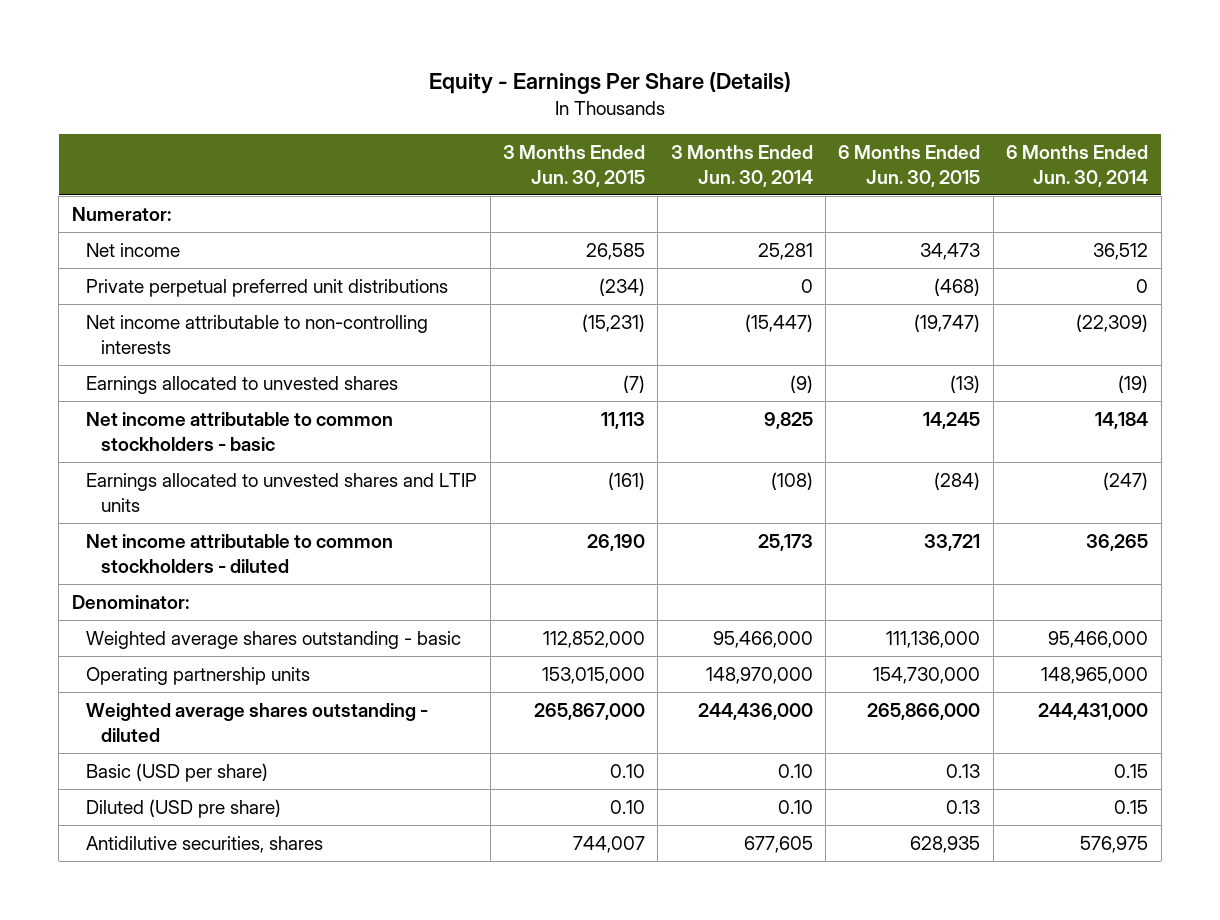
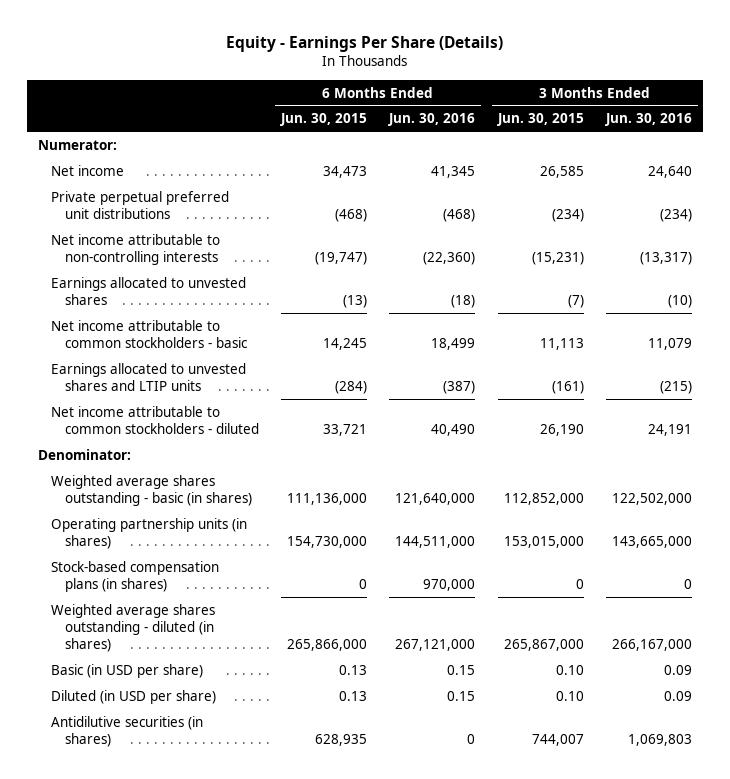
[670,144,813,187] 3 Months Ended Jun. 30, 2014 -> none
[1006,144,1149,187] 6 Months Ended Jun. 30, 2014 -> none
none -> [388,113,476,127] Jun. 30, 2016
none -> [605,113,693,127] Jun. 30, 2016
[86,631,462,650] Weighted average shares outstanding - basic -> [51,474,252,506] Weighted average shares outstanding - basic (in shares)
[86,667,311,686] Operating partnership units -> [51,517,248,549] Operating partnership units (in shares)
none -> [51,560,220,592] Stock-based compensation plans (in shares)
[86,703,429,742] Weighted average shares outstanding - diluted -> [51,603,216,653] Weighted average shares outstanding - diluted (in shares)
[86,763,269,783] Basic (USD per share) -> [51,663,204,678] Basic (in USD per share)
[86,799,282,819] Diluted (USD pre share) -> [51,689,217,704] Diluted (in USD per share)
[86,836,324,854] Antidilutive securities, shares -> [51,715,204,747] Antidilutive securities (in shares)

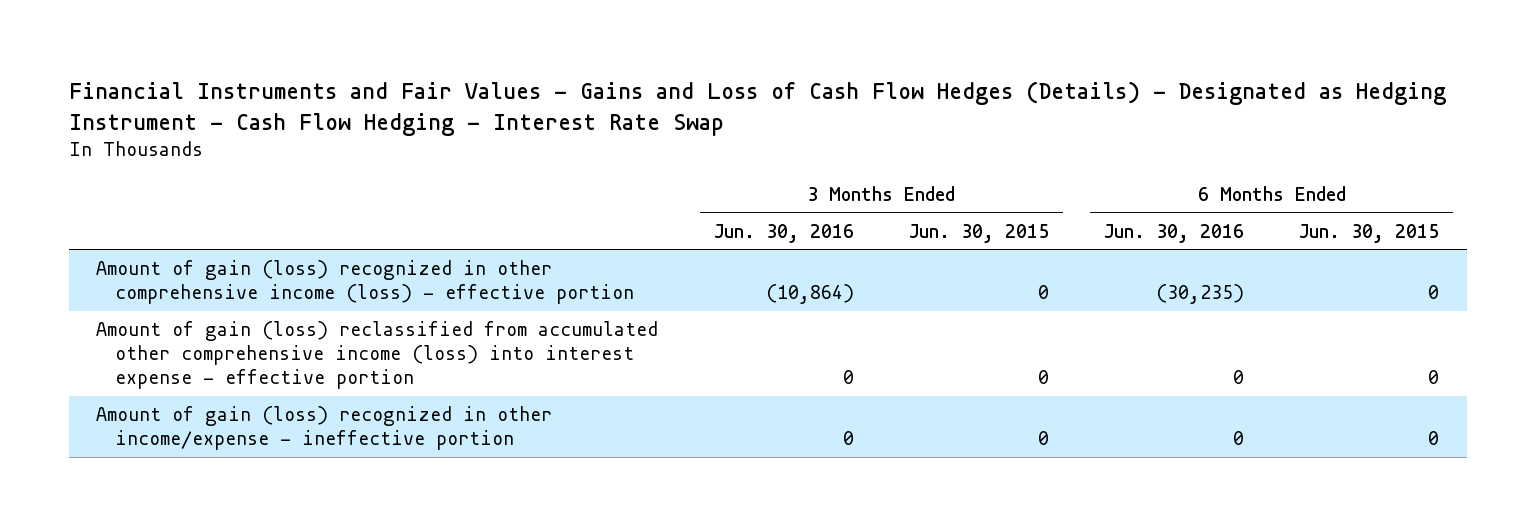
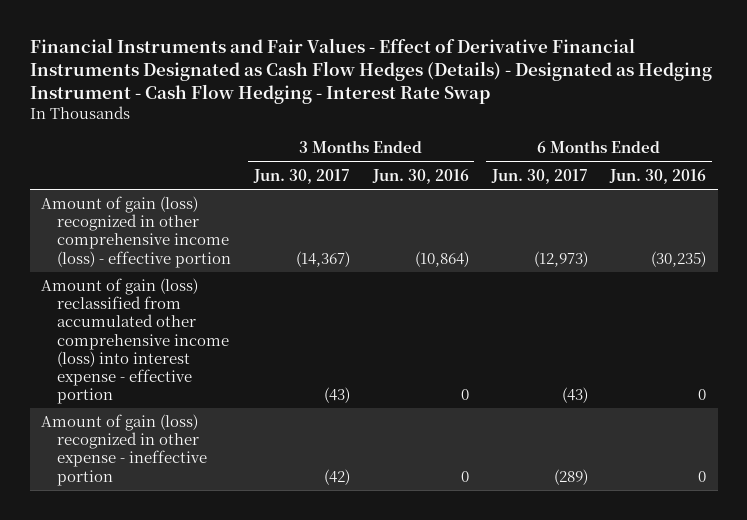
[68,81,1446,136] Financial Instruments and Fair Values - Gains and Loss of Cash Flow Hedges (Details) - Designated as Hedging Instrument - Cash Flow Hedging - Interest Rate Swap -> [29,37,712,105] Financial Instruments and Fair Values - Effect of Derivative Financial Instruments Designated as Cash Flow Hedges (Details) - Designated as Hedging Instrument - Cash Flow Hedging - Interest Rate Swap
[908,223,1049,243] Jun. 30, 2015 -> none
[1299,223,1440,243] Jun. 30, 2015 -> none
none -> [252,169,350,185] Jun. 30, 2017
none -> [490,169,588,185] Jun. 30, 2017
[96,406,553,451] Amount of gain (loss) recognized in other income/expense - ineffective portion -> [40,414,208,486] Amount of gain (loss) recognized in other expense - ineffective portion

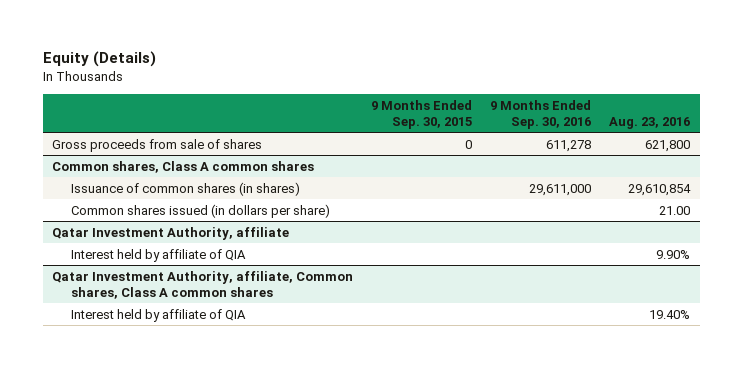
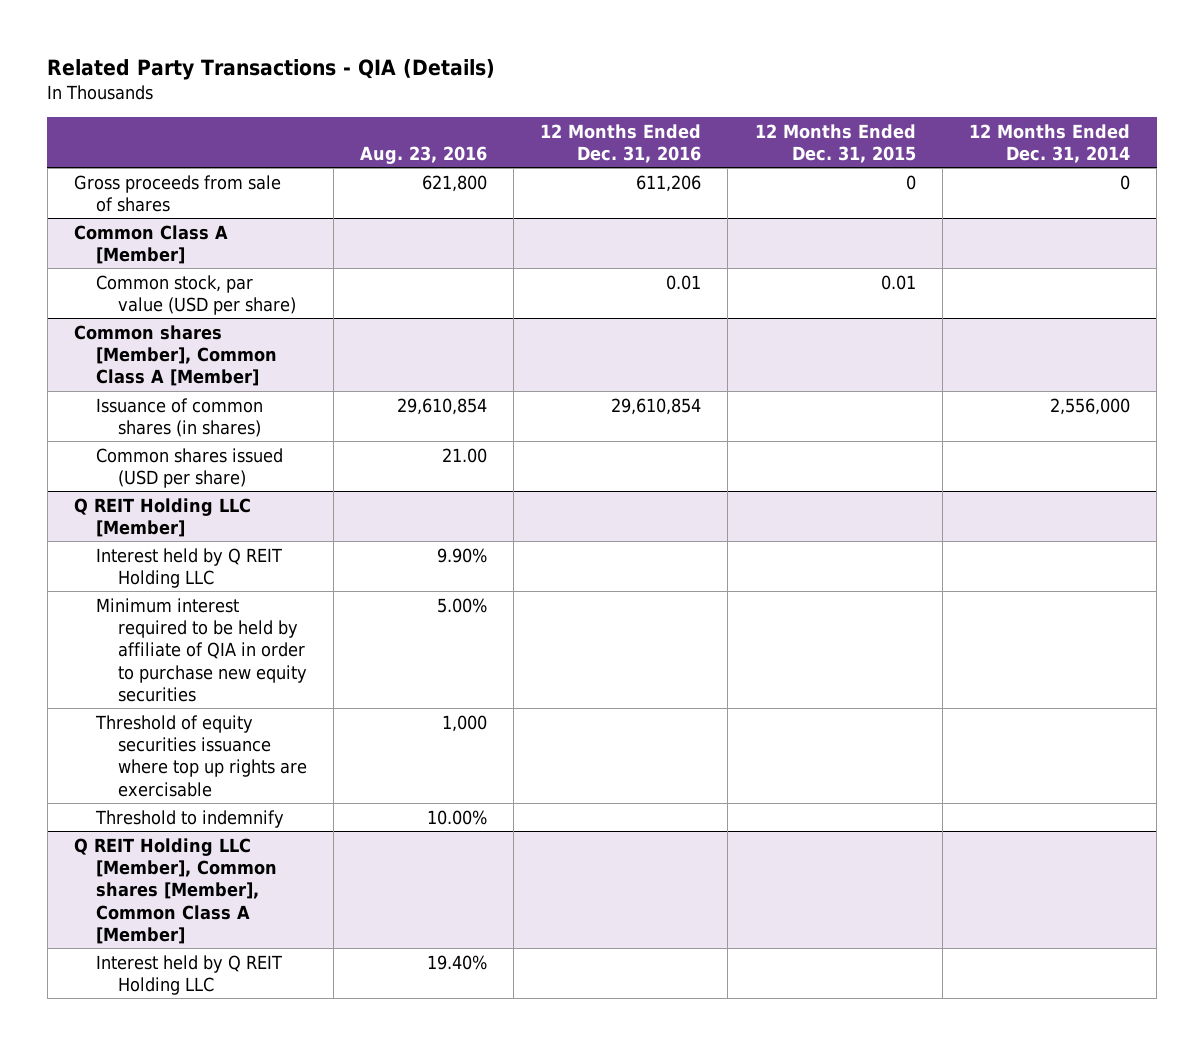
[42,51,156,68] Equity (Details) -> [47,59,496,81] Related Party Transactions - QIA (Details)
[371,99,473,129] 9 Months Ended Sep. 30, 2015 -> none
[490,99,592,129] 9 Months Ended Sep. 30, 2016 -> none
none -> [540,123,702,163] 12 Months Ended Dec. 31, 2016
none -> [754,123,916,163] 12 Months Ended Dec. 31, 2015
none -> [968,123,1130,163] 12 Months Ended Dec. 31, 2014
none -> [74,224,229,264] Common Class A [Member]
none -> [95,274,296,315] Common stock, par value (USD per share)
[51,160,314,173] Common shares, Class A common shares -> [74,324,277,387] Common shares [Member], Common Class A [Member]
[51,270,353,299] Qatar Investment Authority, affiliate, Common shares, Class A common shares -> none
[70,203,330,218] Common shares issued (in dollars per share) -> [95,447,283,488] Common shares issued (USD per share)
[51,226,289,240] Qatar Investment Authority, affiliate -> [74,497,252,537] Q REIT Holding LLC [Member]
[70,248,246,262] Interest held by affiliate of QIA -> [95,547,282,588] Interest held by Q REIT Holding LLC
none -> [95,597,307,702] Minimum interest required to be held by affiliate of QIA in order to purchase new equity securities
none -> [94,714,307,797] Threshold of equity securities issuance where top up rights are exercisable
none -> [94,809,284,828] Threshold to indemnify
none -> [74,837,277,944] Q REIT Holding LLC [Member], Common shares [Member], Common Class A [Member]
[70,308,246,322] Interest held by affiliate of QIA -> [95,954,282,995] Interest held by Q REIT Holding LLC

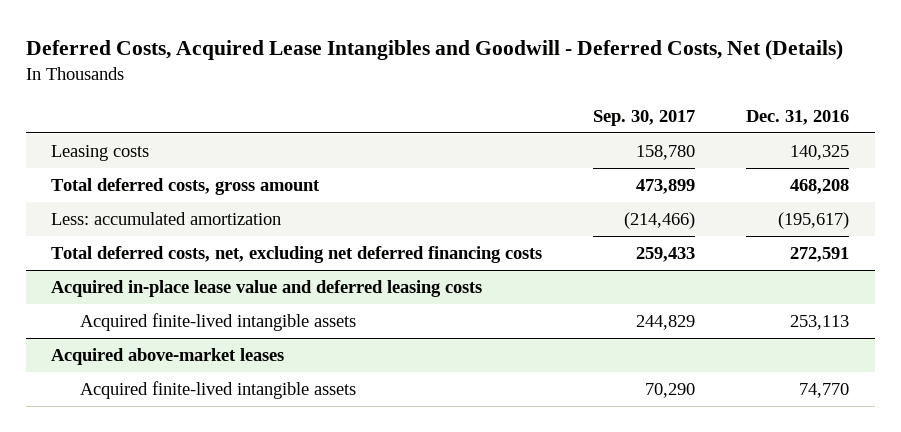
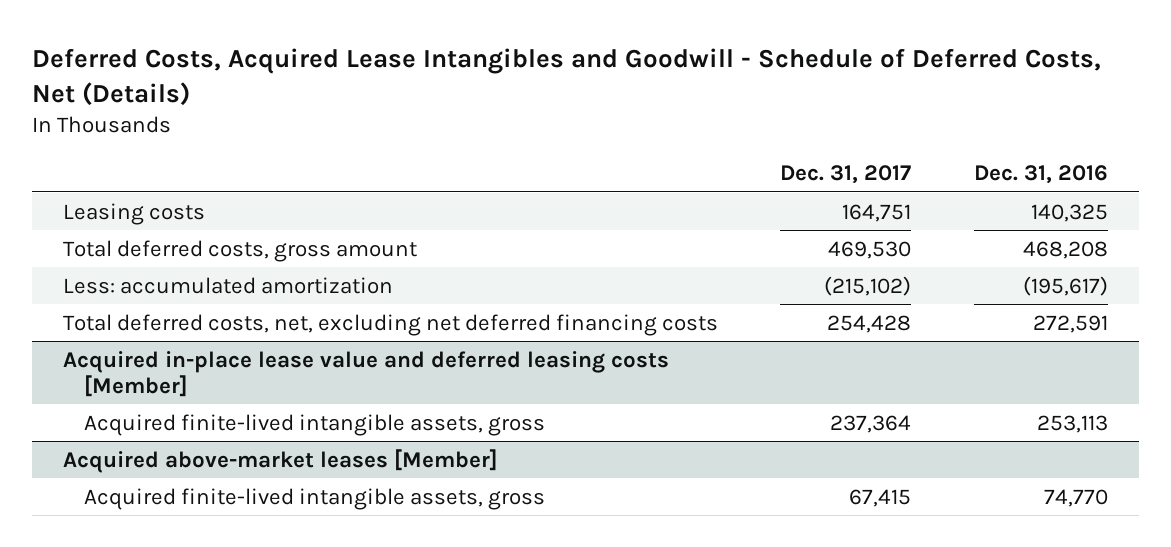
[25,39,843,60] Deferred Costs, Acquired Lease Intangibles and Goodwill - Deferred Costs, Net (Details) -> [31,47,1101,106] Deferred Costs, Acquired Lease Intangibles and Goodwill - Schedule of Deferred Costs, Net (Details)
[593,109,696,126] Sep. 30, 2017 -> none
none -> [780,165,912,185] Dec. 31, 2017
[51,280,483,298] Acquired in-place lease value and deferred leasing costs -> [62,350,669,397] Acquired in-place lease value and deferred leasing costs [Member]
[79,313,356,332] Acquired finite-lived intangible assets -> [84,413,546,436] Acquired finite-lived intangible assets, gross
[51,348,285,366] Acquired above-market leases -> [62,448,498,473] Acquired above-market leases [Member]
[79,381,356,400] Acquired finite-lived intangible assets -> [84,487,546,510] Acquired finite-lived intangible assets, gross

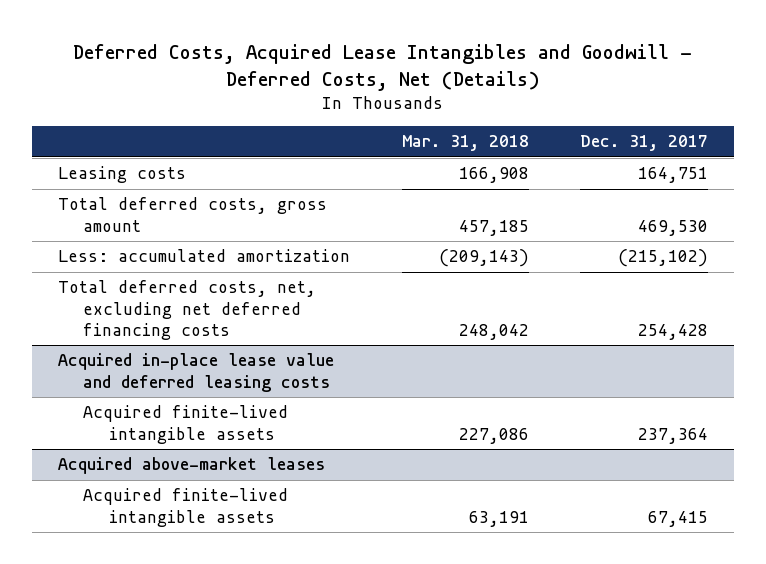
[31,47,1101,106] Deferred Costs, Acquired Lease Intangibles and Goodwill - Schedule of Deferred Costs, Net (Details) -> [73,43,693,91] Deferred Costs, Acquired Lease Intangibles and Goodwill - Deferred Costs, Net (Details)
[973,165,1108,185] Dec. 31, 2016 -> none
none -> [401,135,529,152] Mar. 31, 2018
[62,350,669,397] Acquired in-place lease value and deferred leasing costs [Member] -> [57,353,334,392] Acquired in-place lease value and deferred leasing costs
[84,413,546,436] Acquired finite-lived intangible assets, gross -> [83,405,289,444] Acquired finite-lived intangible assets
[62,448,498,473] Acquired above-market leases [Member] -> [57,457,325,475] Acquired above-market leases
[84,487,546,510] Acquired finite-lived intangible assets, gross -> [83,488,289,527] Acquired finite-lived intangible assets

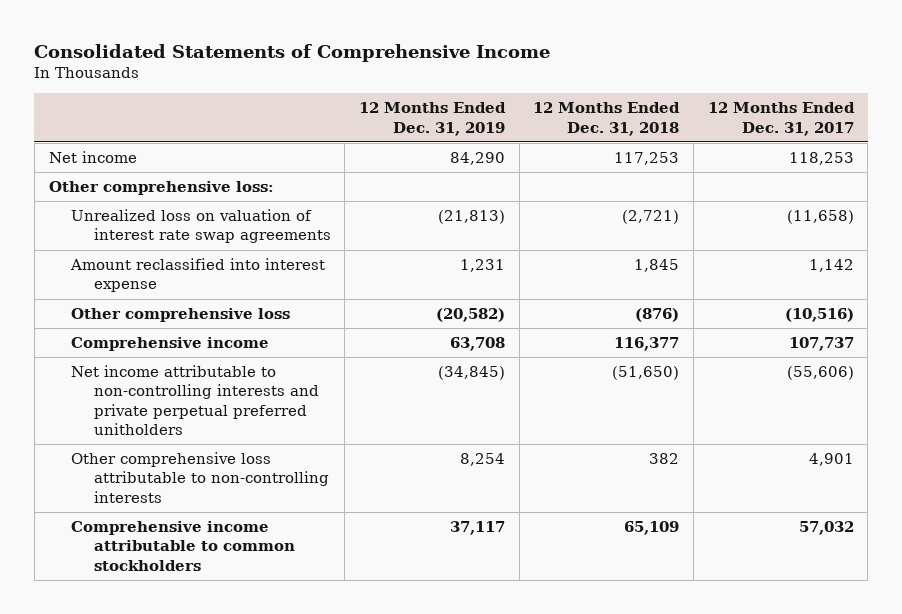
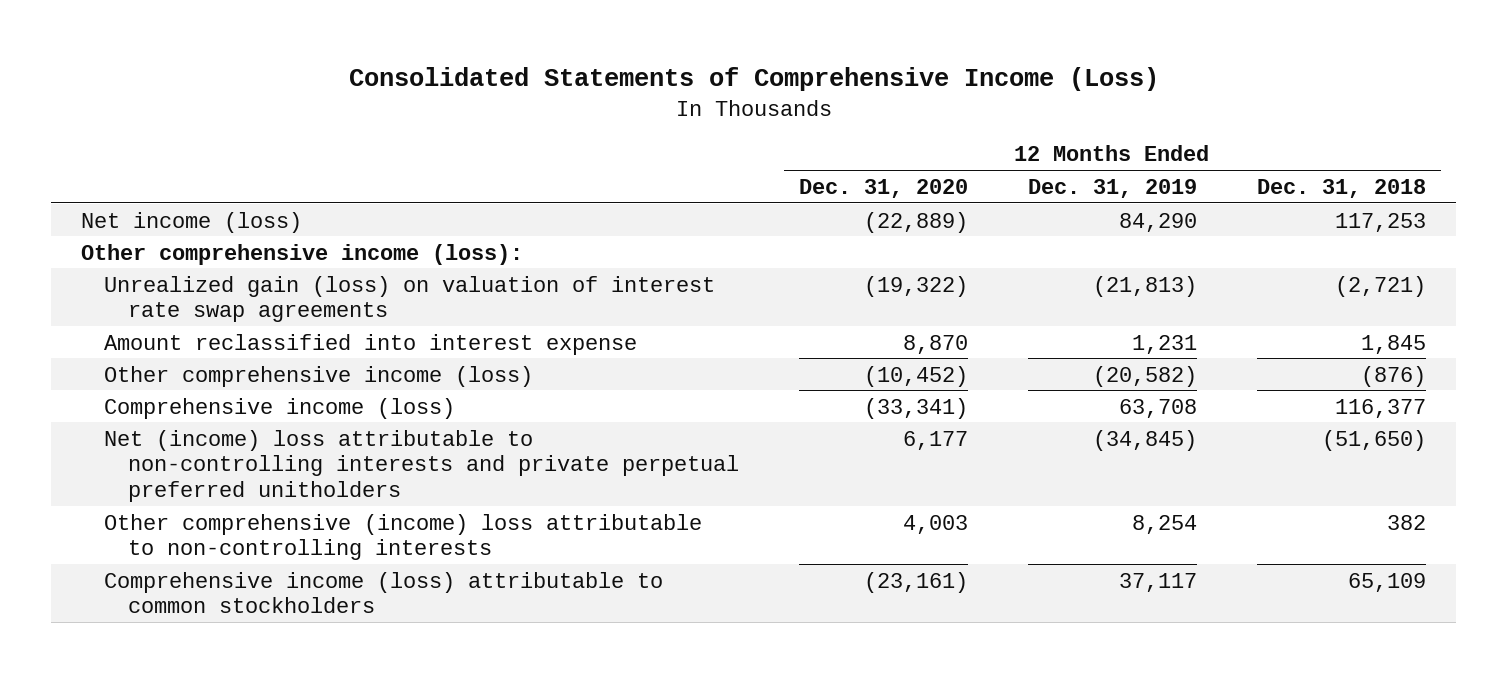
[34,43,551,62] Consolidated Statements of Comprehensive Income -> [348,66,1159,91] Consolidated Statements of Comprehensive Income (Loss)
[707,102,855,136] 12 Months Ended Dec. 31, 2017 -> none
none -> [798,178,968,198] Dec. 31, 2020
[48,151,137,164] Net income -> [81,211,303,233] Net income (loss)
[48,181,274,196] Other comprehensive loss: -> [81,243,524,265] Other comprehensive income (loss):
[71,209,331,244] Unrealized loss on valuation of interest rate swap agreements -> [104,275,716,323] Unrealized gain (loss) on valuation of interest rate swap agreements
[71,308,291,323] Other comprehensive loss -> [104,365,534,387] Other comprehensive income (loss)
[71,337,270,352] Comprehensive income -> [104,397,456,419] Comprehensive income (loss)
[71,365,319,436] Net income attributable to non-controlling interests and private perpetual preferred unitholders -> [104,429,739,502] Net (income) loss attributable to non-controlling interests and private perpetual preferred unitholders
[71,452,329,503] Other comprehensive loss attributable to non-controlling interests -> [104,513,703,561] Other comprehensive (income) loss attributable to non-controlling interests
[71,521,295,571] Comprehensive income attributable to common stockholders -> [104,571,664,614] Comprehensive income (loss) attributable to common stockholders

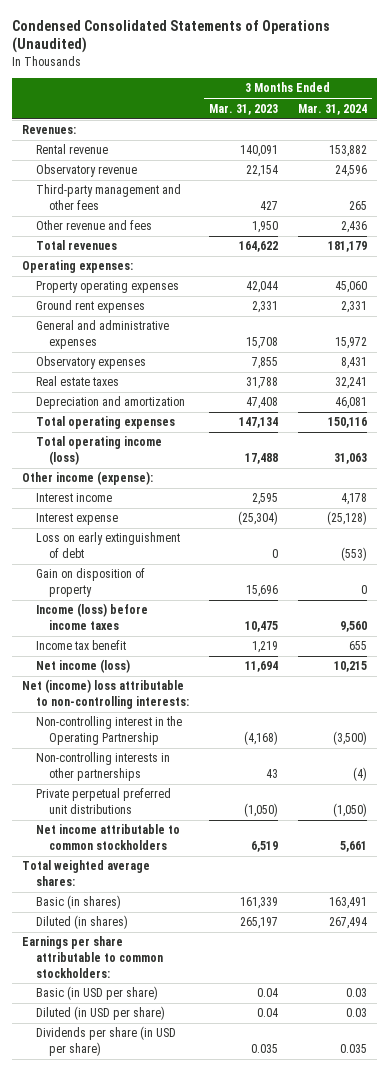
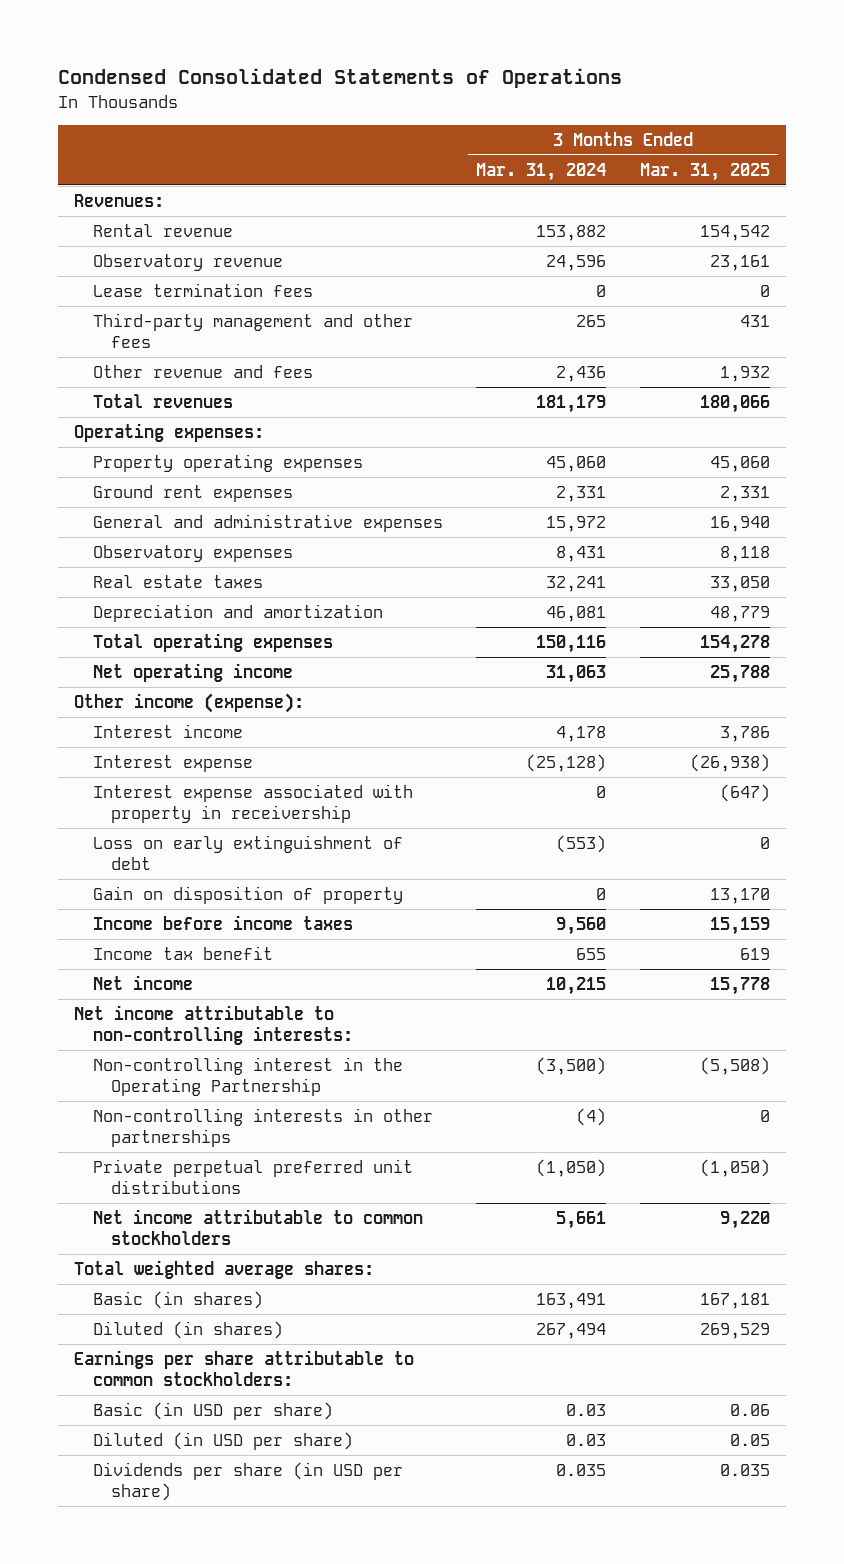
[11,19,330,54] Condensed Consolidated Statements of Operations (Unaudited) -> [57,68,622,89] Condensed Consolidated Statements of Operations
[208,103,278,115] Mar. 31, 2023 -> none
none -> [639,162,770,181] Mar. 31, 2025
none -> [92,282,313,297] Lease termination fees
[35,436,162,465] Total operating income (loss) -> [92,662,293,682] Net operating income
none -> [92,783,413,823] Interest expense associated with property in receivership
[35,603,148,630] Income (loss) before income taxes -> [92,914,353,930] Income before income taxes
[35,659,130,674] Net income (loss) -> [92,974,193,990] Net income
[21,679,189,709] Net (income) loss attributable to non-controlling interests: -> [74,1004,353,1045] Net income attributable to non-controlling interests:

